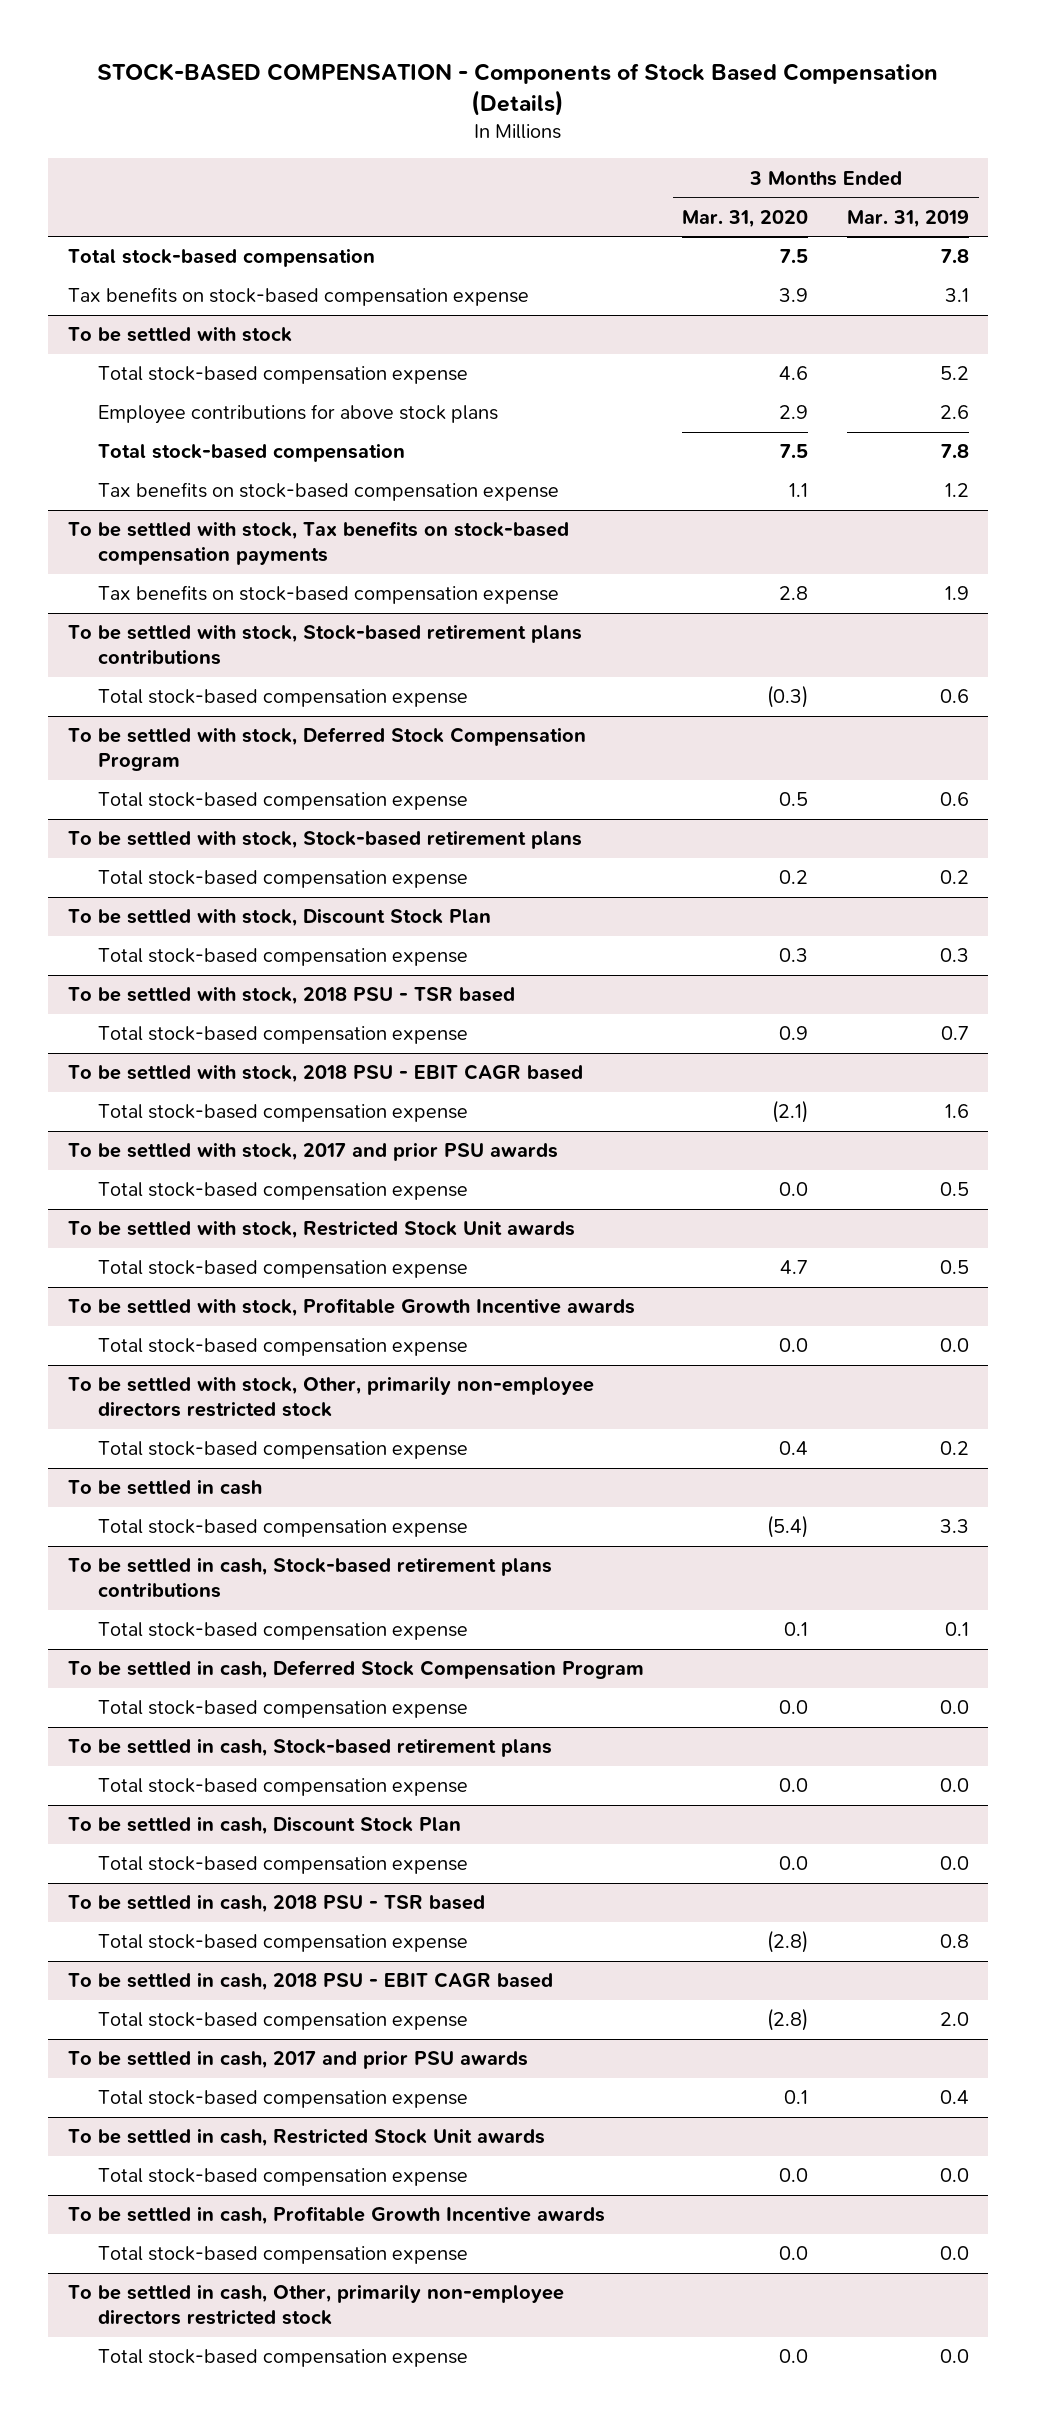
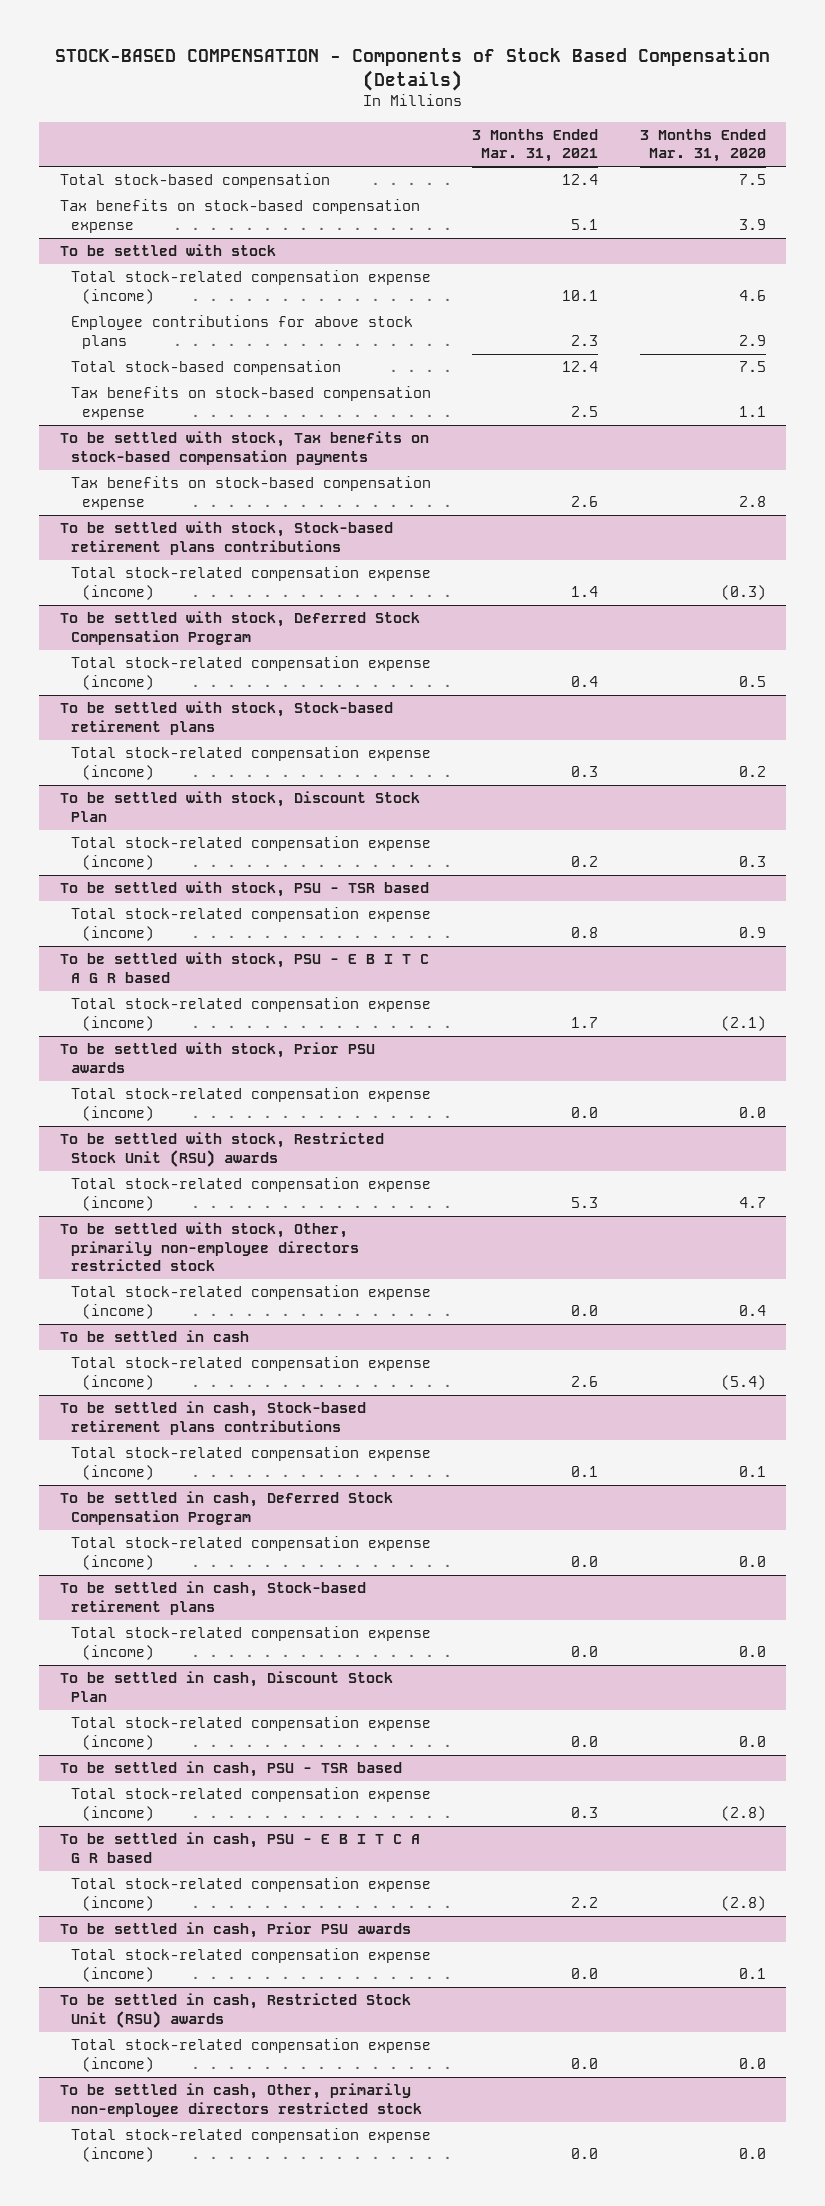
[846,209,969,228] Mar. 31, 2019 -> none
none -> [472,128,599,163] 3 Months Ended Mar. 31, 2021
[97,366,468,385] Total stock-based compensation expense -> [70,270,431,304] Total stock-related compensation expense (income)
[97,689,468,708] Total stock-based compensation expense -> [70,566,431,600] Total stock-related compensation expense (income)
[97,792,468,811] Total stock-based compensation expense -> [70,656,431,690] Total stock-related compensation expense (income)
[97,870,468,889] Total stock-based compensation expense -> [70,746,431,780] Total stock-related compensation expense (income)
[67,1064,583,1084] To be settled with stock, 2018 PSU - EBIT CAGR based -> none
[67,1298,635,1318] To be settled with stock, Profitable Growth Incentive awards -> none
[97,1338,468,1357] Total stock-based compensation expense -> none
[97,948,468,967] Total stock-based compensation expense -> [70,836,431,870] Total stock-related compensation expense (income)
[67,986,515,1006] To be settled with stock, 2018 PSU - TSR based -> [59,881,429,898] To be settled with stock, PSU - TSR based
[97,1026,468,1045] Total stock-based compensation expense -> [70,907,431,941] Total stock-related compensation expense (income)
none -> [59,952,429,983] To be settled with stock, PSU - E B I T C A G R based
[97,1104,468,1123] Total stock-based compensation expense -> [70,997,431,1031] Total stock-related compensation expense (income)
[67,1142,558,1162] To be settled with stock, 2017 and prior PSU awards -> [59,1042,375,1073] To be settled with stock, Prior PSU awards
[97,1182,468,1201] Total stock-based compensation expense -> [70,1087,431,1121] Total stock-related compensation expense (income)
[67,1220,575,1240] To be settled with stock, Restricted Stock Unit awards -> [59,1132,384,1167] To be settled with stock, Restricted Stock Unit (RSU) awards
[97,1260,468,1279] Total stock-based compensation expense -> [70,1177,431,1211] Total stock-related compensation expense (income)
[97,1441,468,1460] Total stock-based compensation expense -> [70,1285,431,1319] Total stock-related compensation expense (income)
[97,1519,468,1538] Total stock-based compensation expense -> [70,1356,431,1390] Total stock-related compensation expense (income)
[97,1622,468,1641] Total stock-based compensation expense -> [70,1446,431,1480] Total stock-related compensation expense (income)
[97,1700,468,1719] Total stock-based compensation expense -> [70,1536,431,1570] Total stock-related compensation expense (income)
[97,1778,468,1797] Total stock-based compensation expense -> [70,1626,431,1660] Total stock-related compensation expense (income)
[67,1972,553,1992] To be settled in cash, 2018 PSU - EBIT CAGR based -> none
[67,2206,605,2226] To be settled in cash, Profitable Growth Incentive awards -> none
[97,2246,468,2265] Total stock-based compensation expense -> none
[97,1856,468,1875] Total stock-based compensation expense -> [70,1716,431,1750] Total stock-related compensation expense (income)
[67,1894,485,1914] To be settled in cash, 2018 PSU - TSR based -> [59,1761,402,1778] To be settled in cash, PSU - TSR based
[97,1934,468,1953] Total stock-based compensation expense -> [70,1787,431,1821] Total stock-related compensation expense (income)
none -> [59,1832,420,1863] To be settled in cash, PSU - E B I T C A G R based
[97,2012,468,2031] Total stock-based compensation expense -> [70,1877,431,1911] Total stock-related compensation expense (income)
[67,2050,528,2070] To be settled in cash, 2017 and prior PSU awards -> [59,1922,411,1939] To be settled in cash, Prior PSU awards
[97,2090,468,2109] Total stock-based compensation expense -> [70,1948,431,1982] Total stock-related compensation expense (income)
[67,2128,545,2148] To be settled in cash, Restricted Stock Unit awards -> [59,1993,411,2028] To be settled in cash, Restricted Stock Unit (RSU) awards
[97,2168,468,2187] Total stock-based compensation expense -> [70,2038,431,2072] Total stock-related compensation expense (income)
[97,2349,468,2368] Total stock-based compensation expense -> [70,2128,431,2162] Total stock-related compensation expense (income)

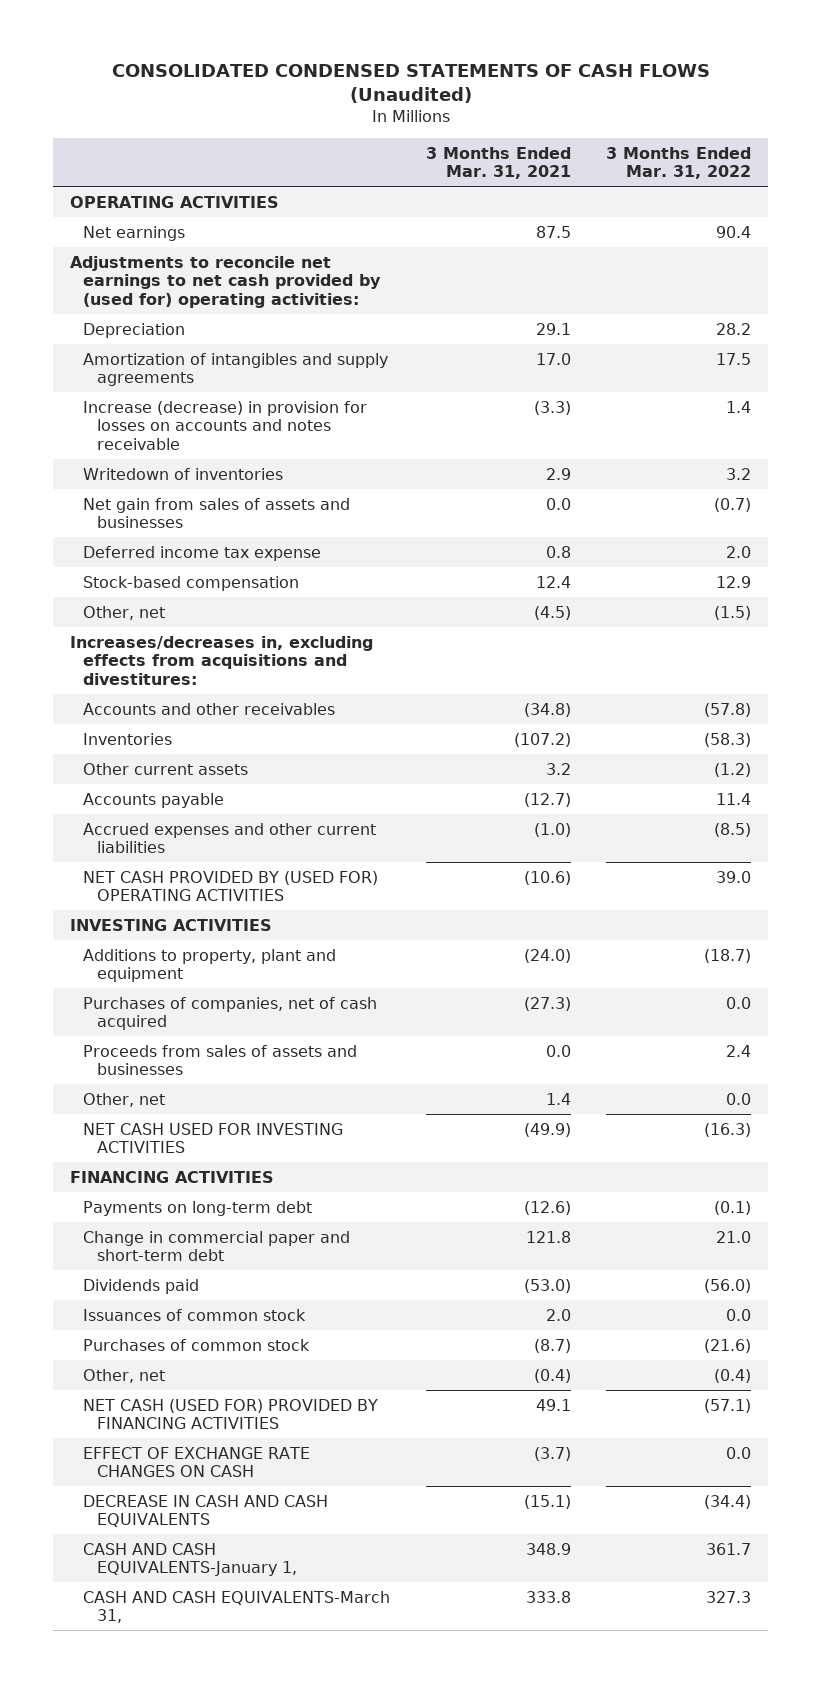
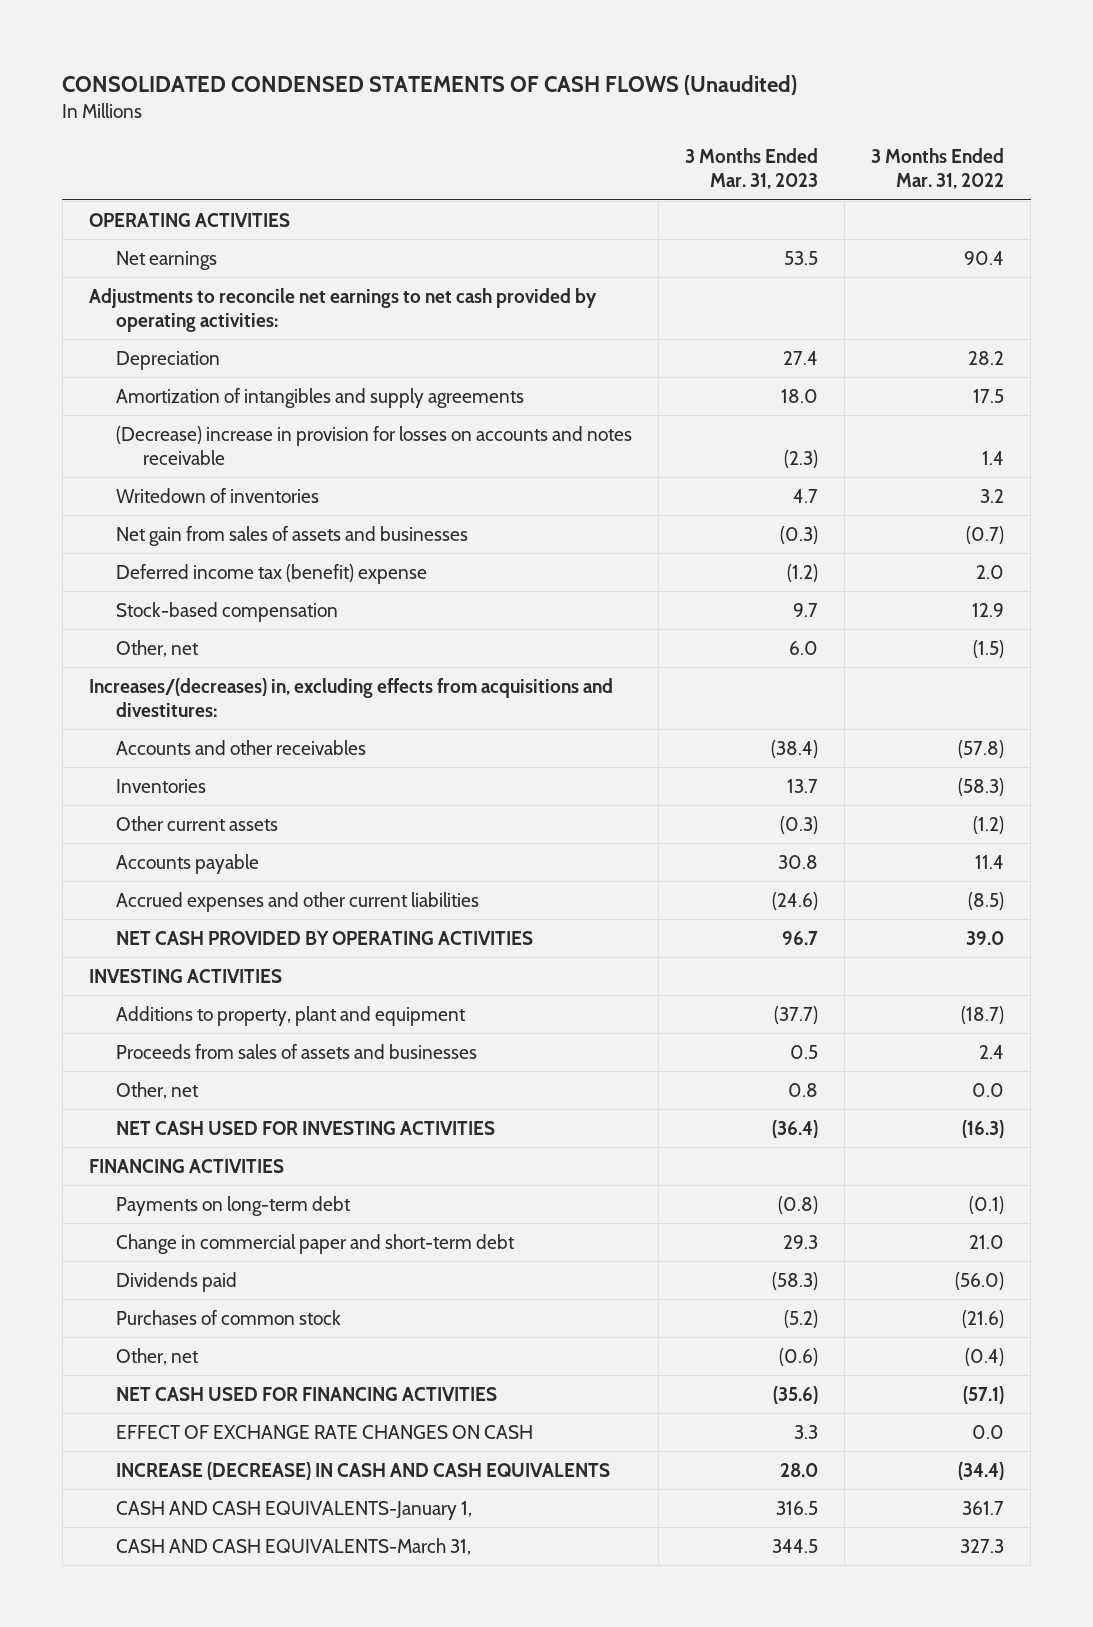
[425,146,571,180] 3 Months Ended Mar. 31, 2021 -> none
none -> [684,148,818,190] 3 Months Ended Mar. 31, 2023
[70,255,382,308] Adjustments to reconcile net earnings to net cash provided by (used for) operating activities: -> [88,287,597,332] Adjustments to reconcile net earnings to net cash provided by operating activities:
[83,400,368,450] Increase (decrease) in provision for losses on accounts and notes receivable -> [115,425,632,465] (Decrease) increase in provision for losses on accounts and notes receivable
[83,545,322,561] Deferred income tax expense -> [115,563,427,584] Deferred income tax (benefit) expense
[70,635,374,685] Increases/decreases in, excluding effects from acquisitions and divestitures: -> [88,677,613,717] Increases/(decreases) in, excluding effects from acquisitions and divestitures:
[83,870,379,902] NET CASH PROVIDED BY (USED FOR) OPERATING ACTIVITIES -> [115,930,533,945] NET CASH PROVIDED BY OPERATING ACTIVITIES
[83,996,378,1031] Purchases of companies, net of cash acquired -> none
[83,1308,307,1321] Issuances of common stock -> none
[83,1398,379,1430] NET CASH (USED FOR) PROVIDED BY FINANCING ACTIVITIES -> [115,1386,497,1401] NET CASH USED FOR FINANCING ACTIVITIES
[83,1494,329,1528] DECREASE IN CASH AND CASH EQUIVALENTS -> [115,1461,610,1480] INCREASE (DECREASE) IN CASH AND CASH EQUIVALENTS

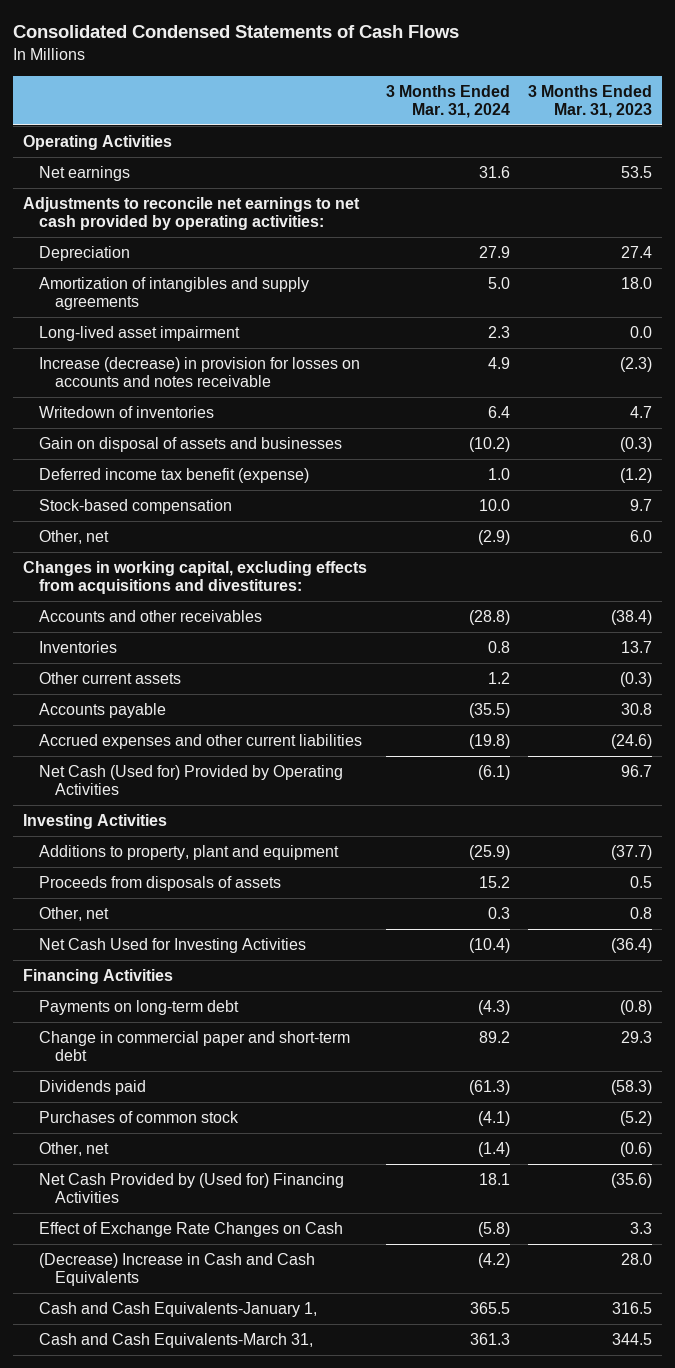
[62,75,798,96] CONSOLIDATED CONDENSED STATEMENTS OF CASH FLOWS (Unaudited) -> [13,25,460,39] Consolidated Condensed Statements of Cash Flows
[870,148,1004,190] 3 Months Ended Mar. 31, 2022 -> none
none -> [385,84,510,119] 3 Months Ended Mar. 31, 2024
[88,212,290,227] OPERATING ACTIVITIES -> [22,134,172,150] Operating Activities
none -> [38,325,240,341] Long-lived asset impairment
[115,425,632,465] (Decrease) increase in provision for losses on accounts and notes receivable -> [38,356,360,388] Increase (decrease) in provision for losses on accounts and notes receivable
[115,525,468,546] Net gain from sales of assets and businesses -> [38,436,342,452] Gain on disposal of assets and businesses
[115,563,427,584] Deferred income tax (benefit) expense -> [38,467,309,483] Deferred income tax benefit (expense)
[88,677,613,717] Increases/(decreases) in, excluding effects from acquisitions and divestitures: -> [22,560,367,595] Changes in working capital, excluding effects from acquisitions and divestitures:
[115,930,533,945] NET CASH PROVIDED BY OPERATING ACTIVITIES -> [38,764,343,796] Net Cash (Used for) Provided by Operating Activities
[88,968,282,983] INVESTING ACTIVITIES -> [22,813,167,829] Investing Activities
[115,1043,477,1059] Proceeds from sales of assets and businesses -> [38,875,281,891] Proceeds from disposals of assets
[115,1120,495,1135] NET CASH USED FOR INVESTING ACTIVITIES -> [38,937,306,953] Net Cash Used for Investing Activities
[88,1158,284,1173] FINANCING ACTIVITIES -> [22,968,173,984] Financing Activities
[115,1386,497,1401] NET CASH USED FOR FINANCING ACTIVITIES -> [38,1172,344,1204] Net Cash Provided by (Used for) Financing Activities
[115,1424,533,1439] EFFECT OF EXCHANGE RATE CHANGES ON CASH -> [38,1221,343,1237] Effect of Exchange Rate Changes on Cash
[115,1461,610,1480] INCREASE (DECREASE) IN CASH AND CASH EQUIVALENTS -> [38,1252,315,1287] (Decrease) Increase in Cash and Cash Equivalents
[115,1500,472,1520] CASH AND CASH EQUIVALENTS-January 1, -> [38,1301,317,1317] Cash and Cash Equivalents-January 1,
[115,1537,471,1555] CASH AND CASH EQUIVALENTS-March 31, -> [38,1332,313,1348] Cash and Cash Equivalents-March 31,

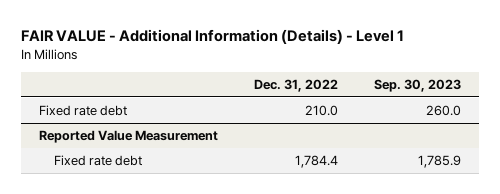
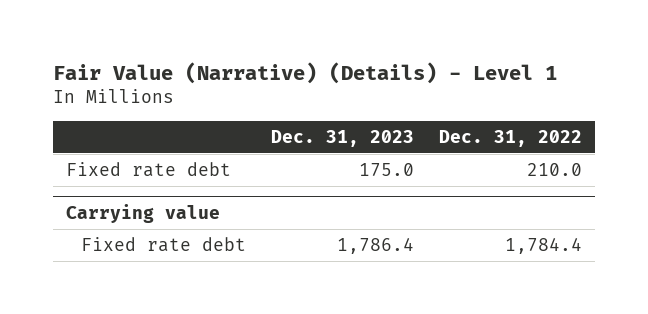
[21,29,405,45] FAIR VALUE - Additional Information (Details) - Level 1 -> [53,62,558,85] Fair Value (Narrative) (Details) - Level 1
[373,78,461,92] Sep. 30, 2023 -> none
none -> [271,129,415,147] Dec. 31, 2023
[38,130,218,144] Reported Value Measurement -> [65,203,220,223] Carrying value

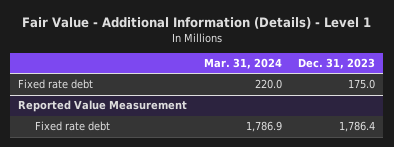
[53,62,558,85] Fair Value (Narrative) (Details) - Level 1 -> [21,17,371,30] Fair Value - Additional Information (Details) - Level 1
[439,129,583,147] Dec. 31, 2022 -> none
none -> [203,58,282,70] Mar. 31, 2024
[65,203,220,223] Carrying value -> [18,100,188,113] Reported Value Measurement

